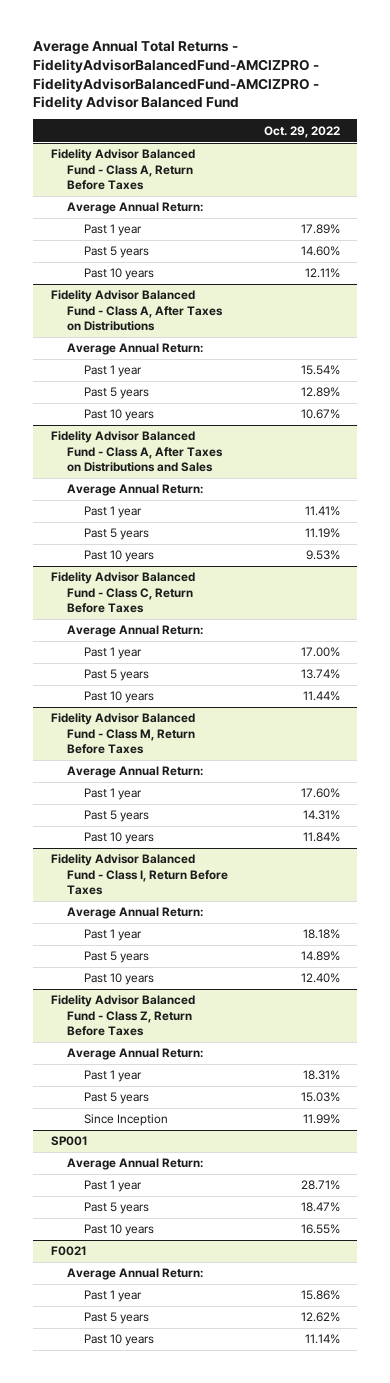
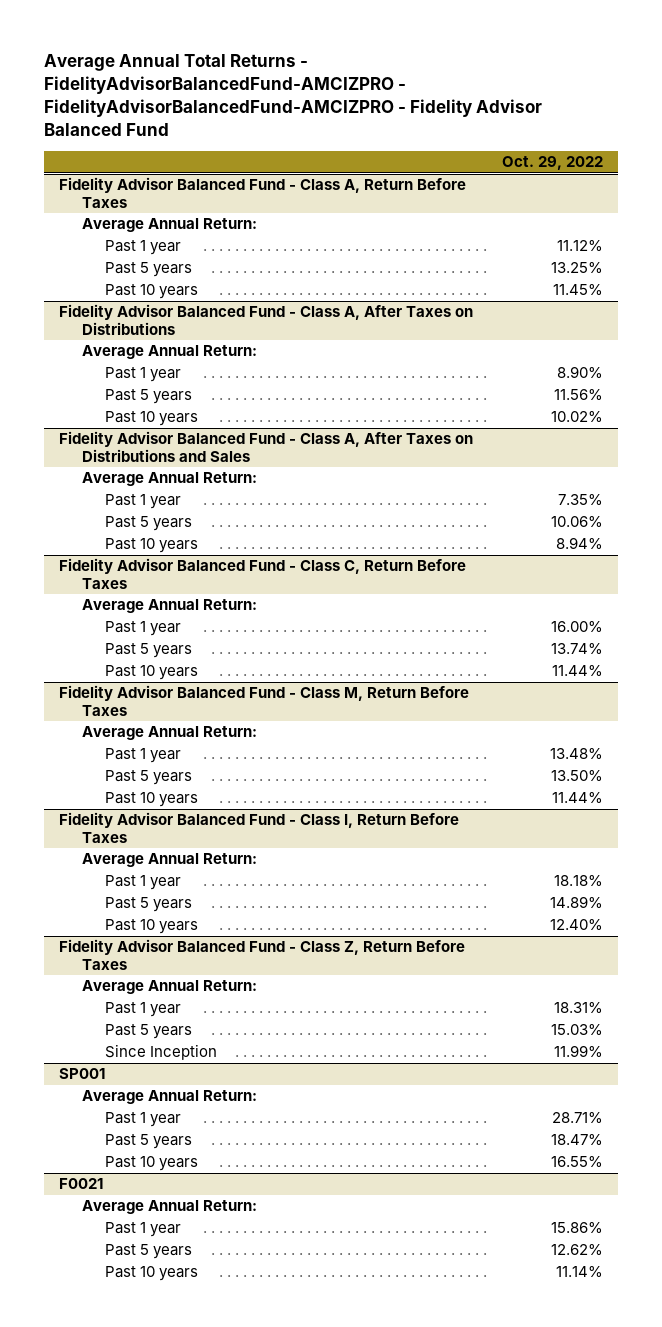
[300,224,340,235] 17.89% -> [557,240,604,252] 11.12%
[300,246,340,257] 14.60% -> [551,262,604,274] 13.25%
[304,268,340,279] 12.11% -> [553,284,604,296] 11.45%
[300,365,340,376] 15.54% -> [557,366,604,379] 8.90%
[300,387,340,398] 12.89% -> [554,389,604,401] 11.56%
[300,409,340,420] 10.67% -> [551,411,604,423] 10.02%
[304,506,340,517] 11.41% -> [558,494,604,506] 7.35%
[304,528,340,539] 11.19% -> [551,516,604,528] 10.06%
[305,550,340,561] 9.53% -> [556,537,604,550] 8.94%
[300,647,340,658] 17.00% -> [551,621,604,633] 16.00%
[300,788,340,799] 17.60% -> [550,748,604,760] 13.48%
[302,810,340,821] 14.31% -> [551,770,604,782] 13.50%
[302,832,340,843] 11.84% -> [552,792,604,804] 11.44%

